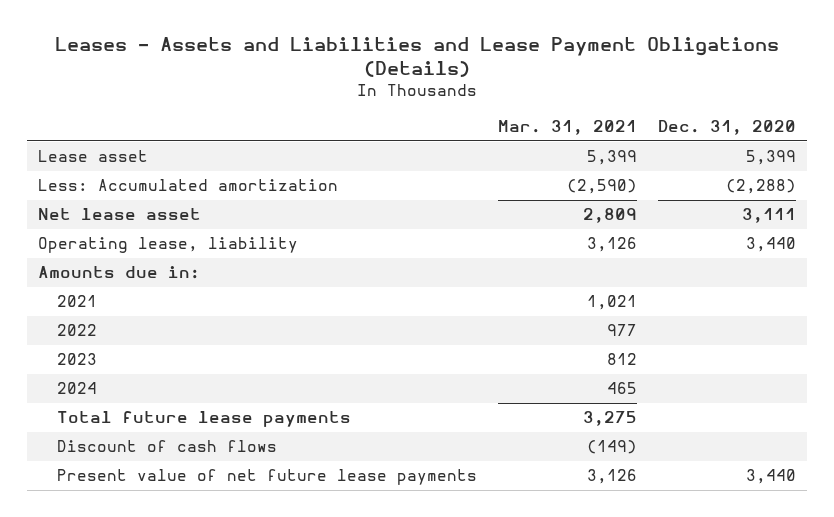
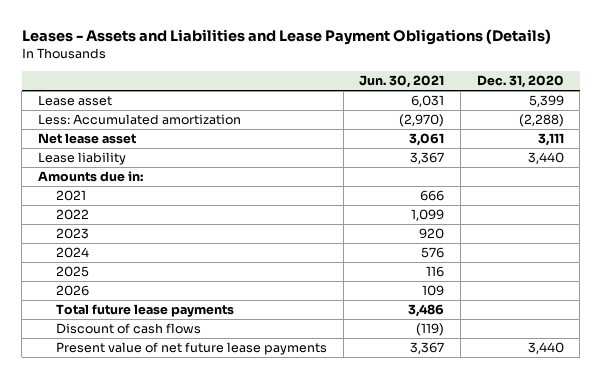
[498,120,638,136] Mar. 31, 2021 -> none
none -> [359,75,445,89] Jun. 30, 2021
[38,237,299,254] Operating lease, liability -> [37,152,126,166] Lease liability
none -> [55,266,89,278] 2025
none -> [55,285,89,297] 2026

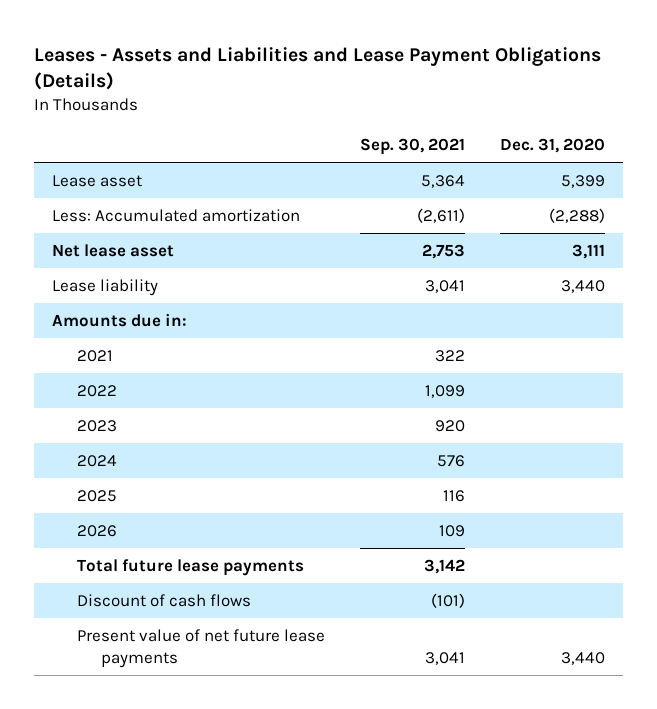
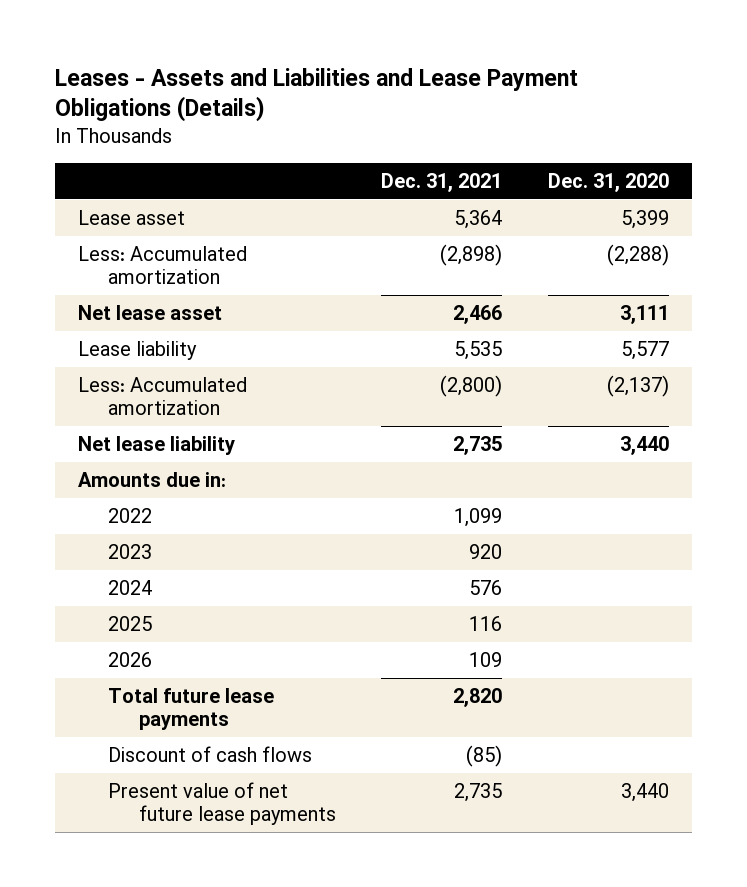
[359,137,465,155] Sep. 30, 2021 -> none
none -> [381,172,503,192] Dec. 31, 2021
[560,280,605,294] 3,440 -> [621,340,670,360] 5,577
none -> [77,376,247,415] Less: Accumulated amortization
none -> [77,435,235,455] Net lease liability
[76,350,113,363] 2021 -> none

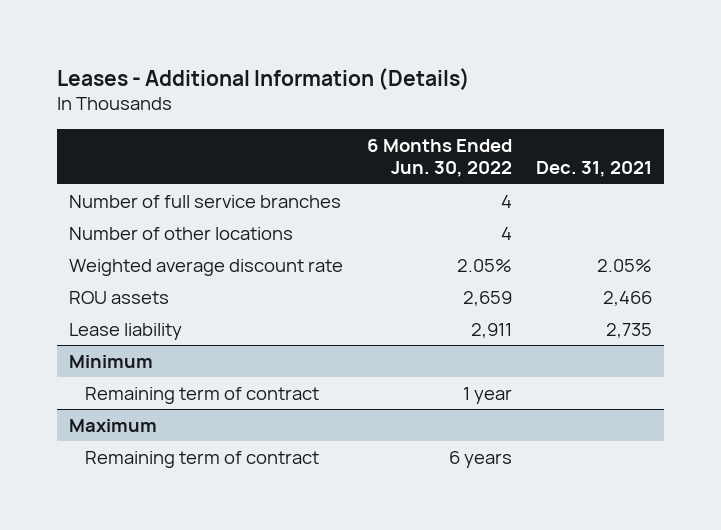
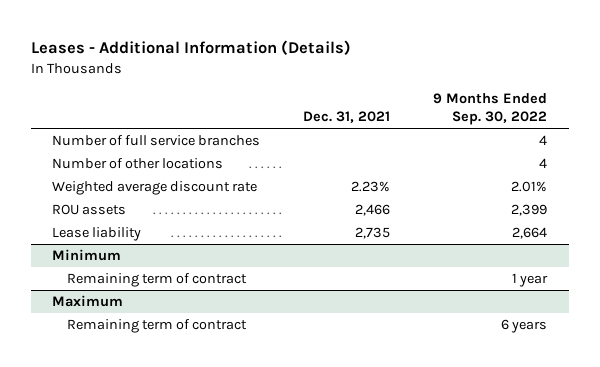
[367,138,513,178] 6 Months Ended Jun. 30, 2022 -> none
none -> [433,93,548,126] 9 Months Ended Sep. 30, 2022
[596,258,652,272] 2.05% -> [351,181,391,193] 2.23%

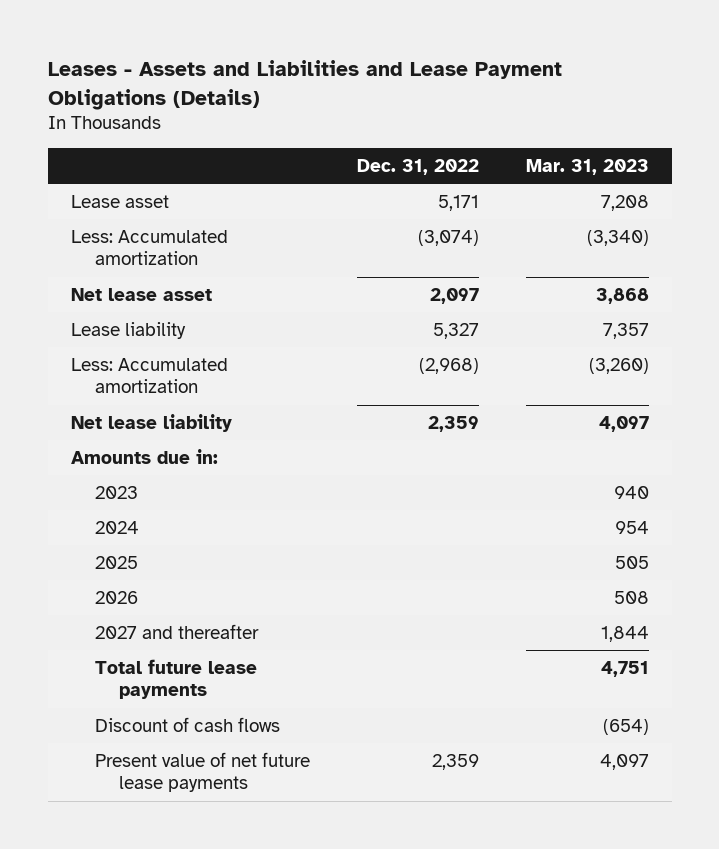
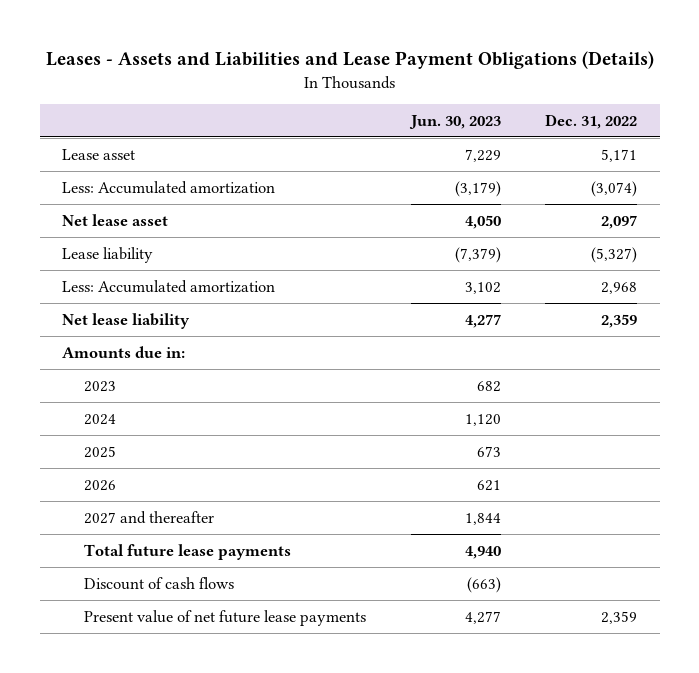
[525,158,649,175] Mar. 31, 2023 -> none
none -> [408,114,501,129] Jun. 30, 2023
[432,322,479,339] 5,327 -> [591,246,638,263] (5,327)
[418,357,479,374] (2,968) -> [601,281,638,294] 2,968

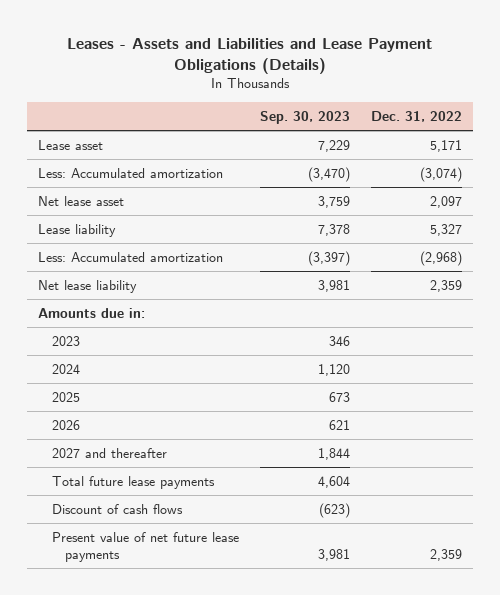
[408,114,501,129] Jun. 30, 2023 -> none
none -> [259,110,350,124] Sep. 30, 2023
[591,246,638,263] (5,327) -> [429,223,462,236] 5,327
[601,281,638,294] 2,968 -> [419,250,462,266] (2,968)

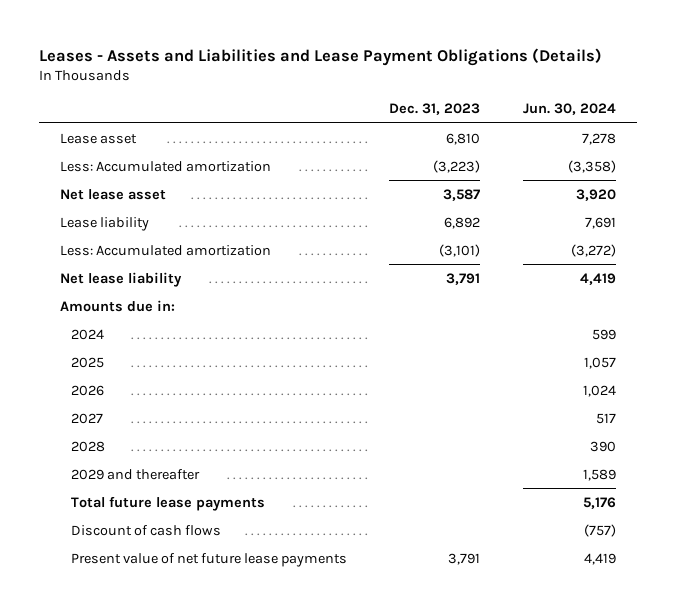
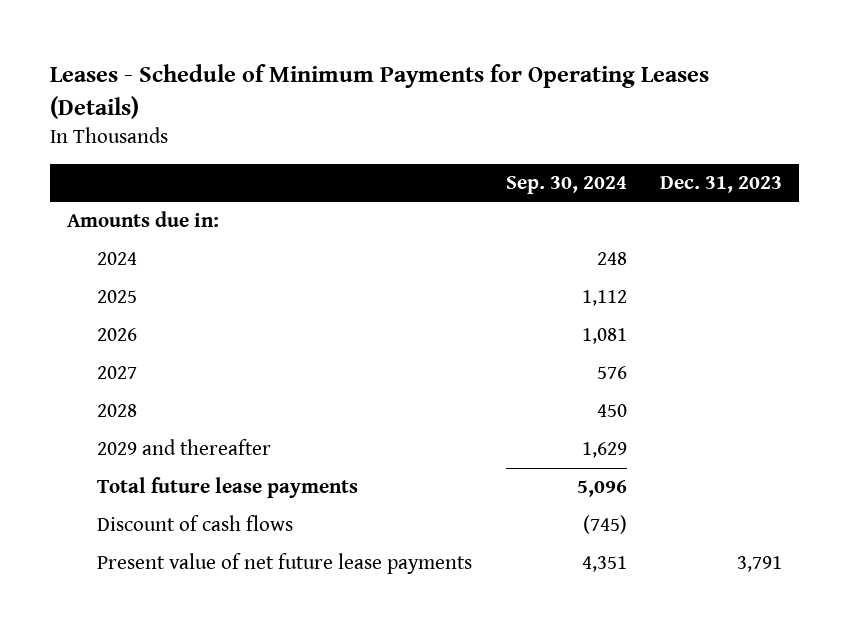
[39,48,603,67] Leases - Assets and Liabilities and Lease Payment Obligations (Details) -> [50,64,710,119] Leases - Schedule of Minimum Payments for Operating Leases (Details)
[523,103,617,116] Jun. 30, 2024 -> none
none -> [505,176,627,195] Sep. 30, 2024
[60,132,138,144] Lease asset -> none
[60,160,272,172] Less: Accumulated amortization -> none
[60,188,167,200] Net lease asset -> none
[60,216,150,231] Lease liability -> none
[60,244,272,256] Less: Accumulated amortization -> none
[60,271,183,287] Net lease liability -> none

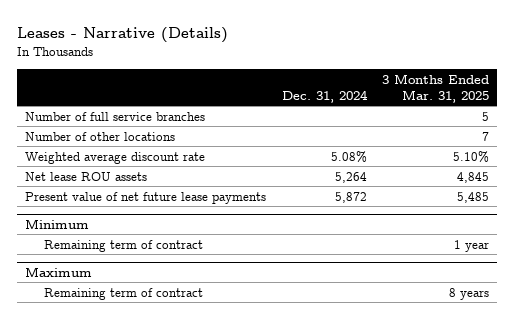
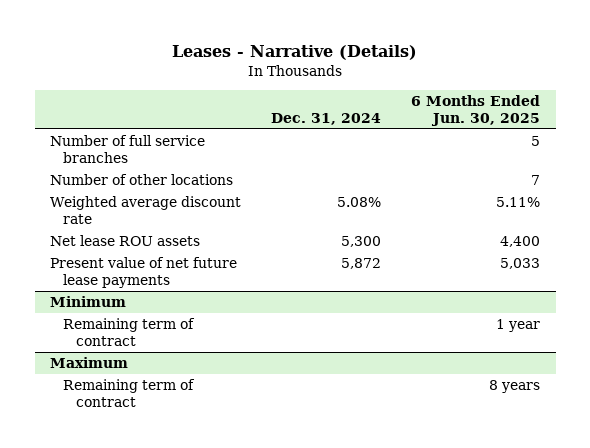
[382,73,490,103] 3 Months Ended Mar. 31, 2025 -> none
none -> [411,95,541,126] 6 Months Ended Jun. 30, 2025
[334,171,367,183] 5,264 -> [341,236,382,248] 5,300

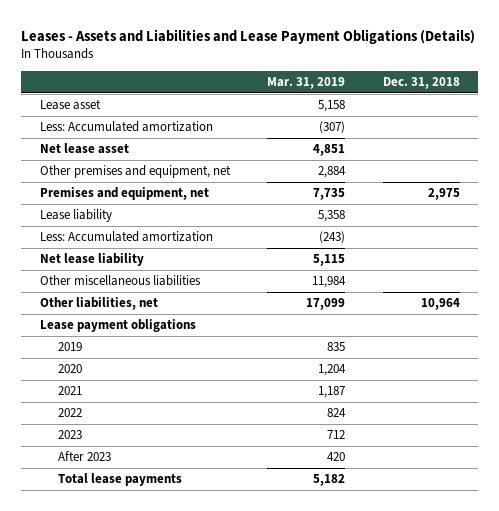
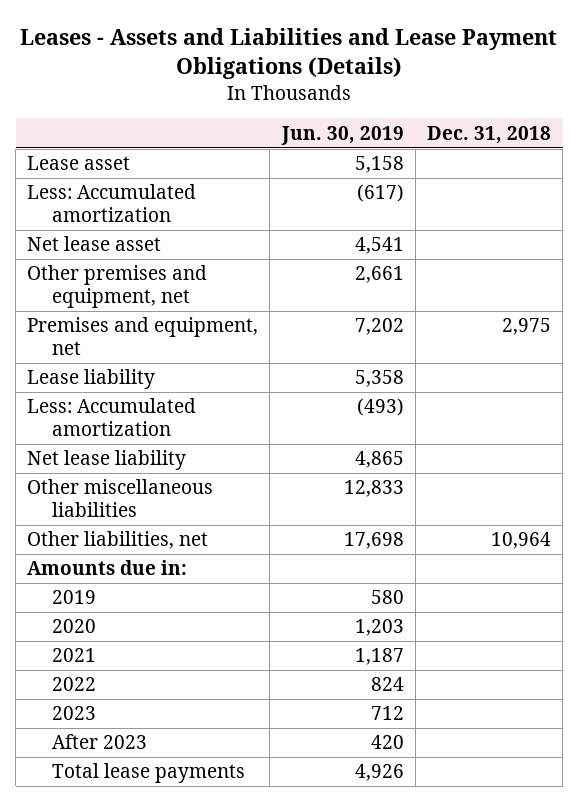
[267,76,346,89] Mar. 31, 2019 -> none
none -> [280,125,404,145] Jun. 30, 2019
[39,319,196,333] Lease payment obligations -> [27,560,188,576] Amounts due in:

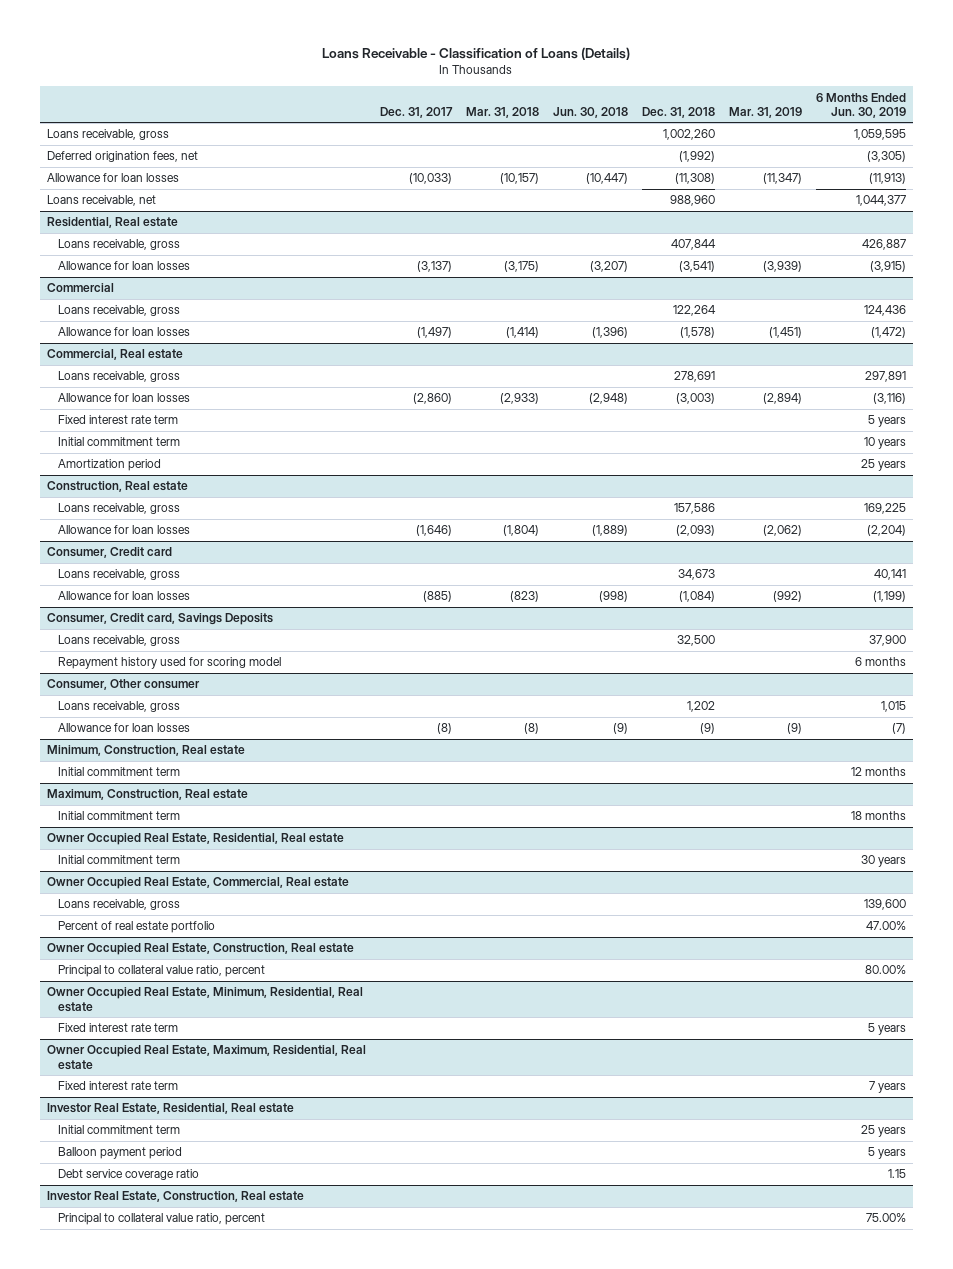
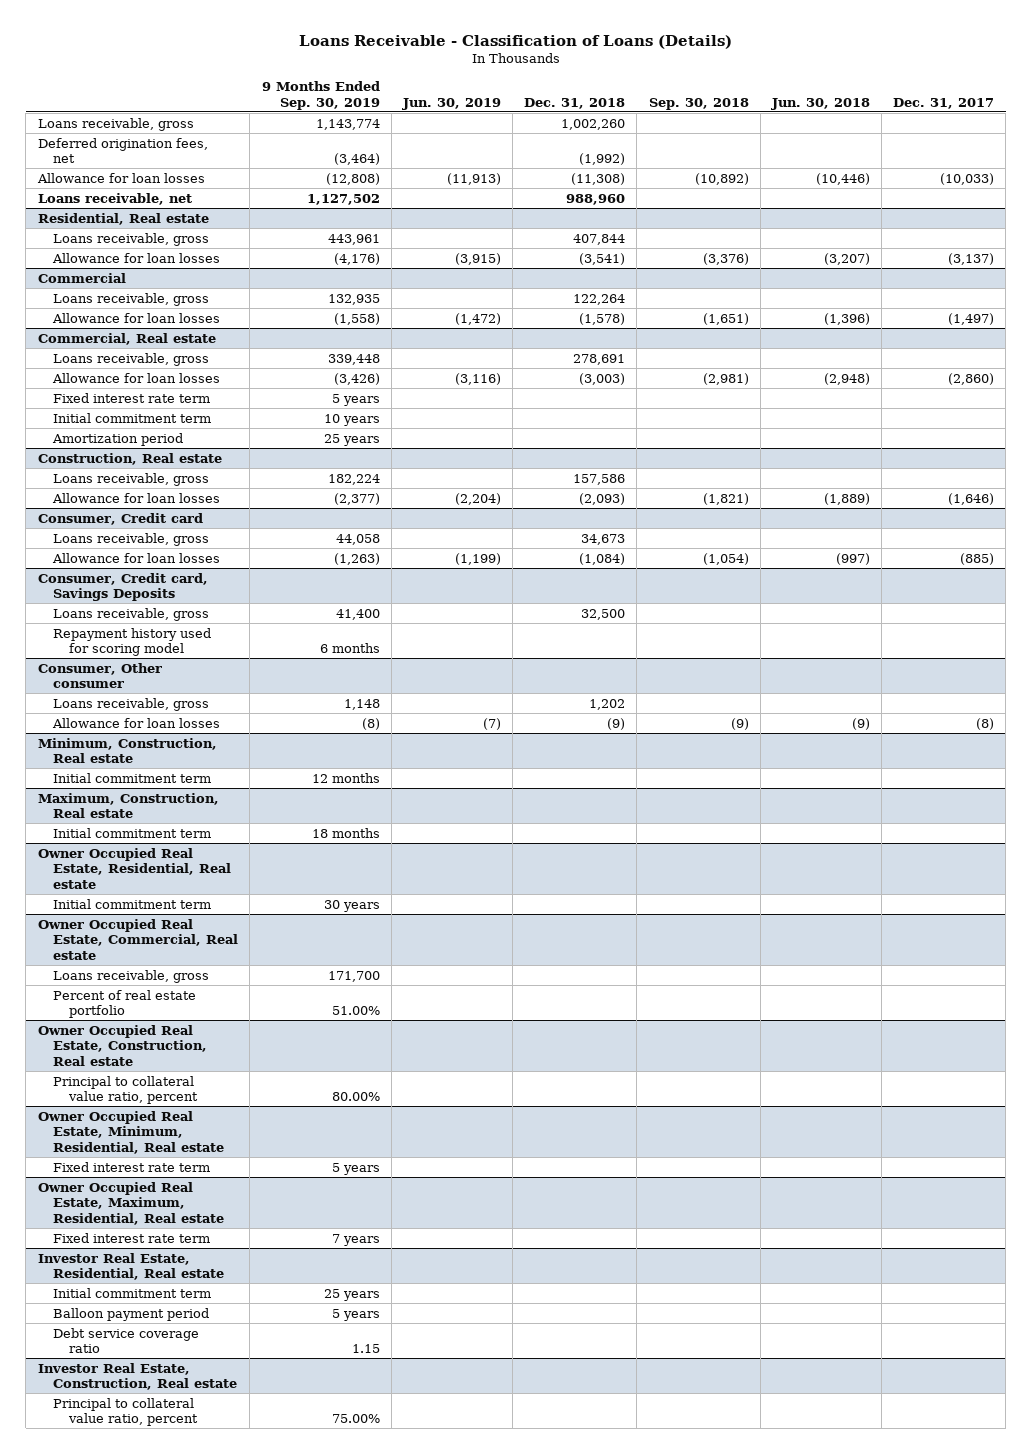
[465,106,539,118] Mar. 31, 2018 -> none
[729,106,803,118] Mar. 31, 2019 -> none
[816,92,907,118] 6 Months Ended Jun. 30, 2019 -> none
none -> [261,80,380,110] 9 Months Ended Sep. 30, 2019
none -> [401,97,501,110] Jun. 30, 2019
none -> [648,97,749,110] Sep. 30, 2018
[585,173,628,185] (10,447) -> [815,172,870,185] (10,446)
[598,591,628,603] (998) -> [835,552,870,565] (997)

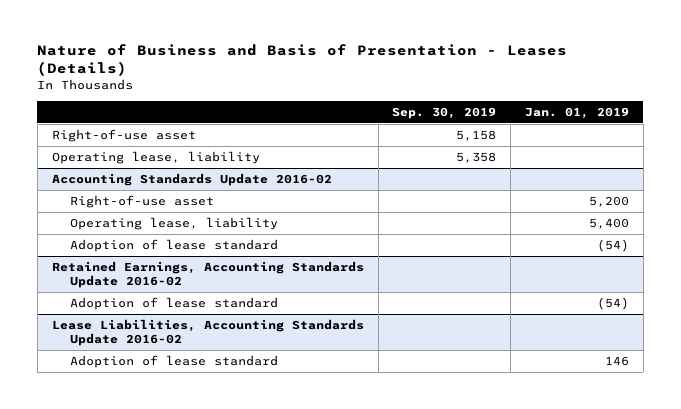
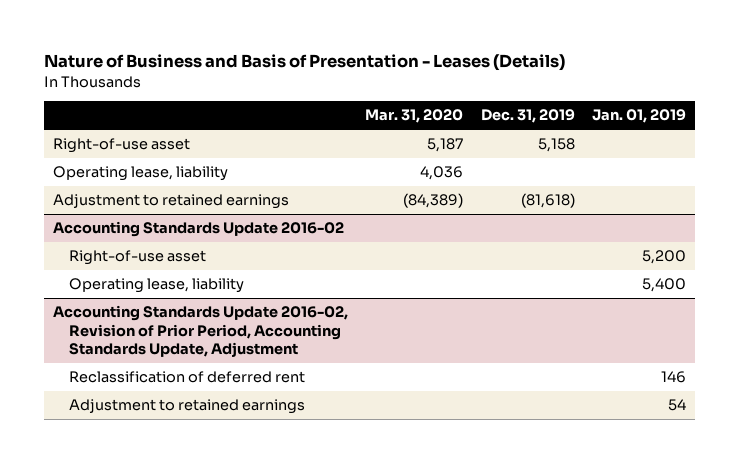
[392,106,497,119] Sep. 30, 2019 -> none
none -> [365,109,464,124] Mar. 31, 2020
none -> [480,109,575,124] Dec. 31, 2019
none -> [52,194,289,210] Adjustment to retained earnings
[70,239,279,253] Adoption of lease standard -> none
[51,261,364,289] Retained Earnings, Accounting Standards Update 2016-02 -> none
[70,297,279,311] Adoption of lease standard -> none
[51,319,364,347] Lease Liabilities, Accounting Standards Update 2016-02 -> none
[70,355,279,369] Adoption of lease standard -> none
none -> [52,305,348,358] Accounting Standards Update 2016-02, Revision of Prior Period, Accounting Standards Update, Adjustment
none -> [69,371,306,384] Reclassification of deferred rent
none -> [69,399,306,415] Adjustment to retained earnings

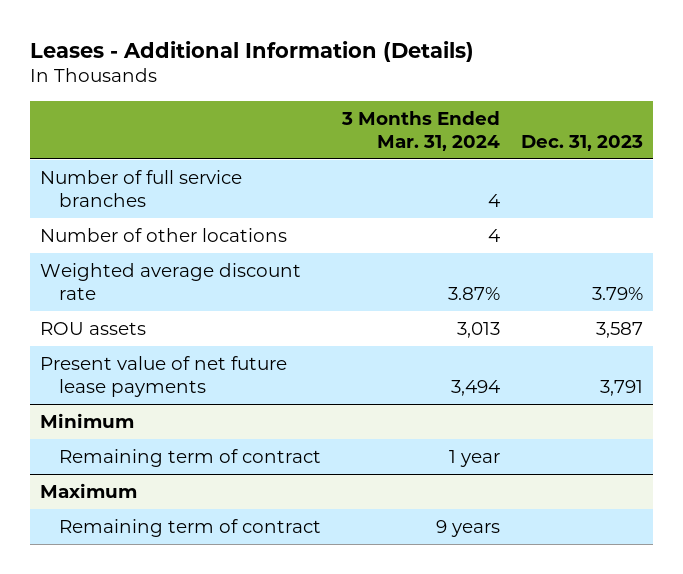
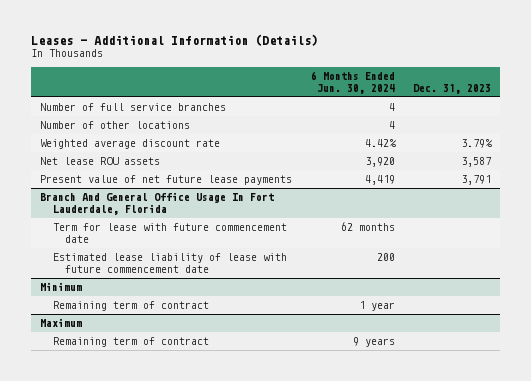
[341,110,501,151] 3 Months Ended Mar. 31, 2024 -> none
none -> [310,70,395,94] 6 Months Ended Jun. 30, 2024
[39,321,146,335] ROU assets -> [40,157,161,166] Net lease ROU assets
none -> [40,192,275,216] Branch And General Office Usage In Fort Lauderdale, Florida
none -> [52,223,287,244] Term for lease with future commencement date
none -> [52,253,287,274] Estimated lease liability of lease with future commencement date

